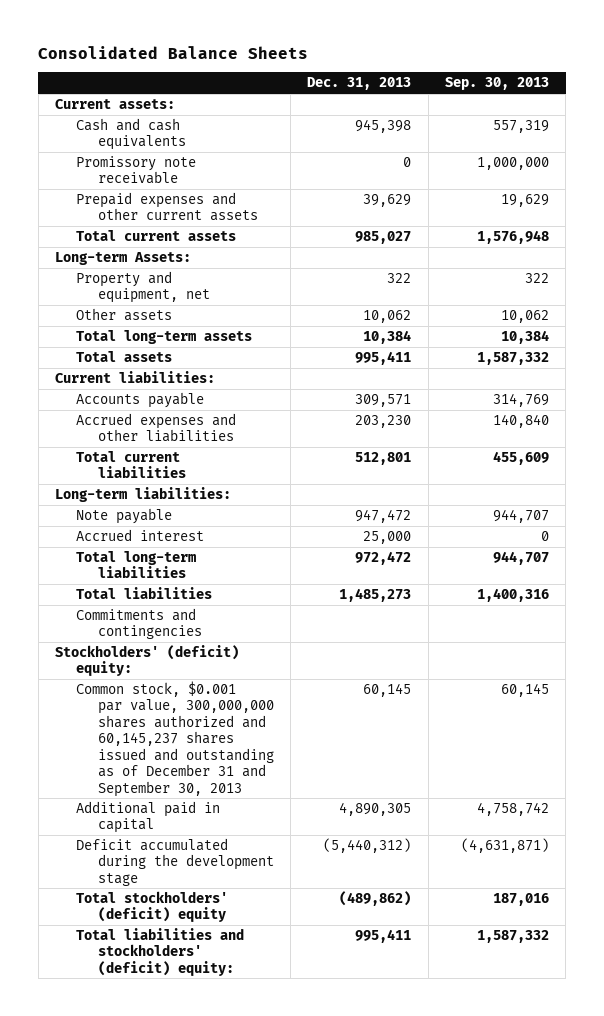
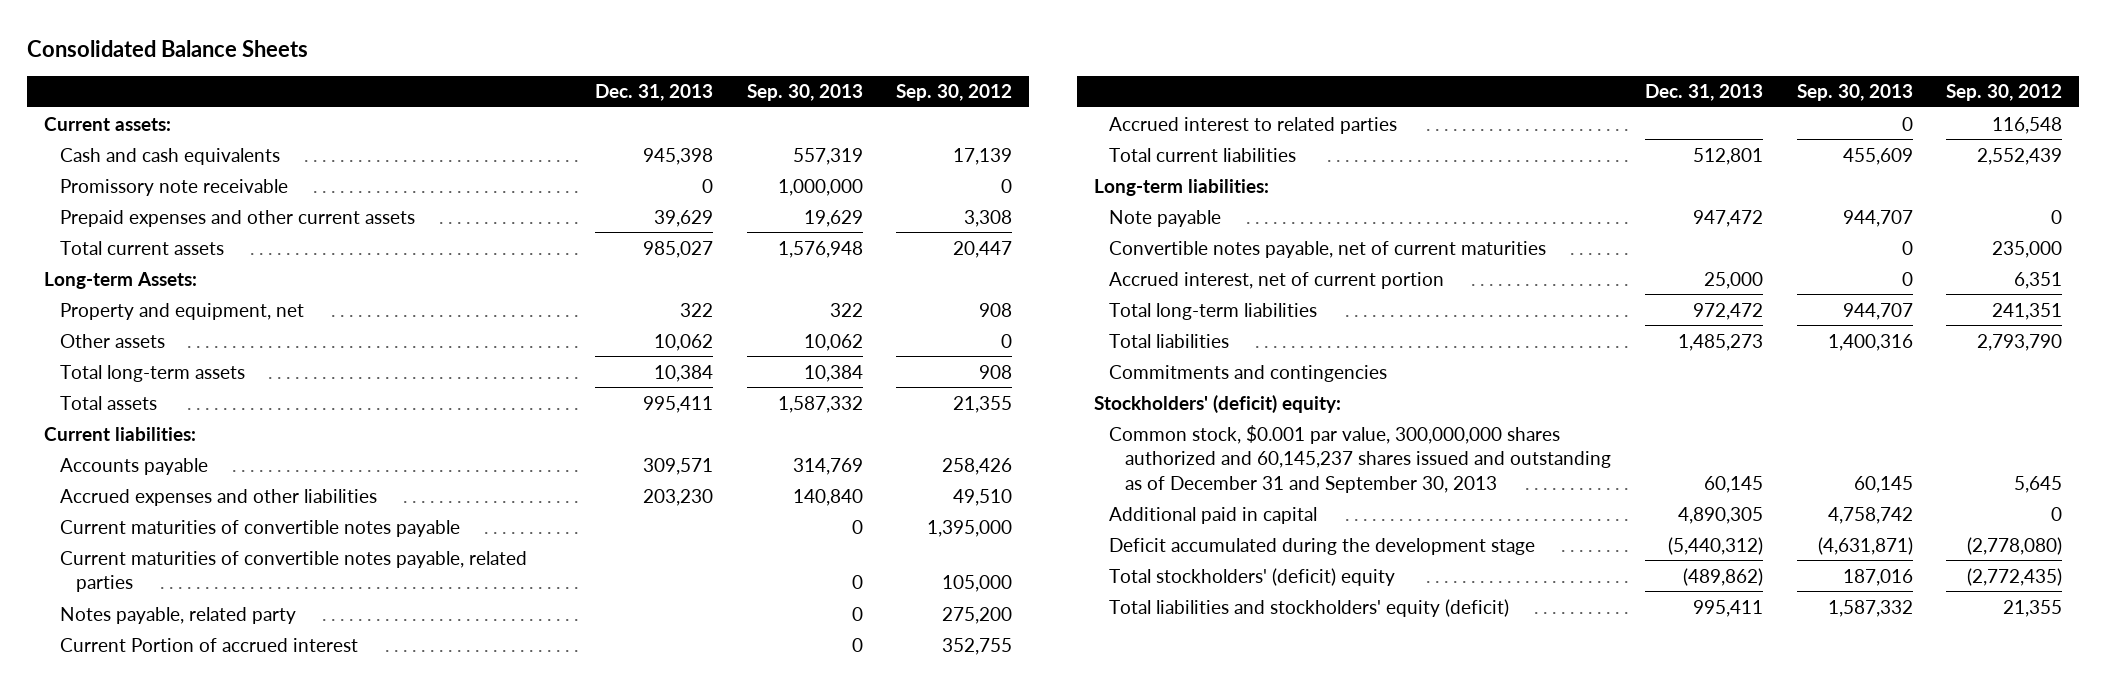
none -> [896,84,1013,102] Sep. 30, 2012
none -> [59,519,460,537] Current maturities of convertible notes payable
none -> [59,550,527,593] Current maturities of convertible notes payable, related parties
none -> [59,606,296,624] Notes payable, related party
none -> [59,637,358,652] Current Portion of accrued interest
none -> [1109,116,1398,134] Accrued interest to related parties
none -> [1109,240,1547,258] Convertible notes payable, net of current maturities
[76,529,205,542] Accrued interest -> [1109,271,1445,289] Accrued interest, net of current portion
[76,928,245,976] Total liabilities and stockholders' (deficit) equity: -> [1109,598,1510,617] Total liabilities and stockholders' equity (deficit)

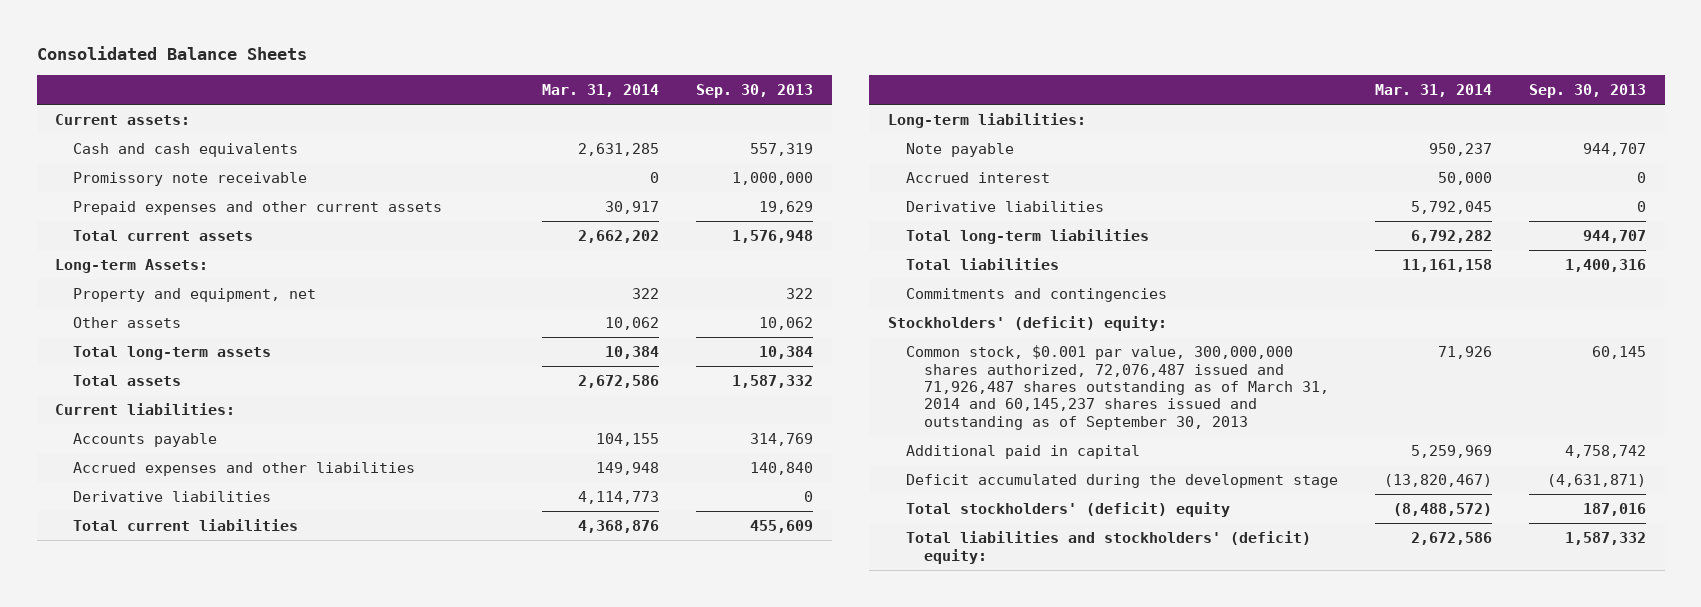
[595,84,714,102] Dec. 31, 2013 -> none
[896,84,1013,102] Sep. 30, 2012 -> none
none -> [542,84,660,98] Mar. 31, 2014
[59,519,460,537] Current maturities of convertible notes payable -> none
[59,550,527,593] Current maturities of convertible notes payable, related parties -> none
[59,606,296,624] Notes payable, related party -> none
[59,637,358,652] Current Portion of accrued interest -> none
[1109,116,1398,134] Accrued interest to related parties -> none
none -> [73,491,272,503] Derivative liabilities
[1109,240,1547,258] Convertible notes payable, net of current maturities -> none
[1109,271,1445,289] Accrued interest, net of current portion -> [905,172,1050,184] Accrued interest
none -> [905,201,1104,213] Derivative liabilities
[1109,424,1612,493] Common stock, $0.001 par value, 300,000,000 shares authorized and 60,145,237 shares issued and outstanding as of December 31 and September 30, 2013 -> [905,345,1329,430] Common stock, $0.001 par value, 300,000,000 shares authorized, 72,076,487 issued and 71,926,487 shares outstanding as of March 31, 2014 and 60,145,237 shares issued and outstanding as of September 30, 2013
[1109,598,1510,617] Total liabilities and stockholders' equity (deficit) -> [905,531,1311,564] Total liabilities and stockholders' (deficit) equity:

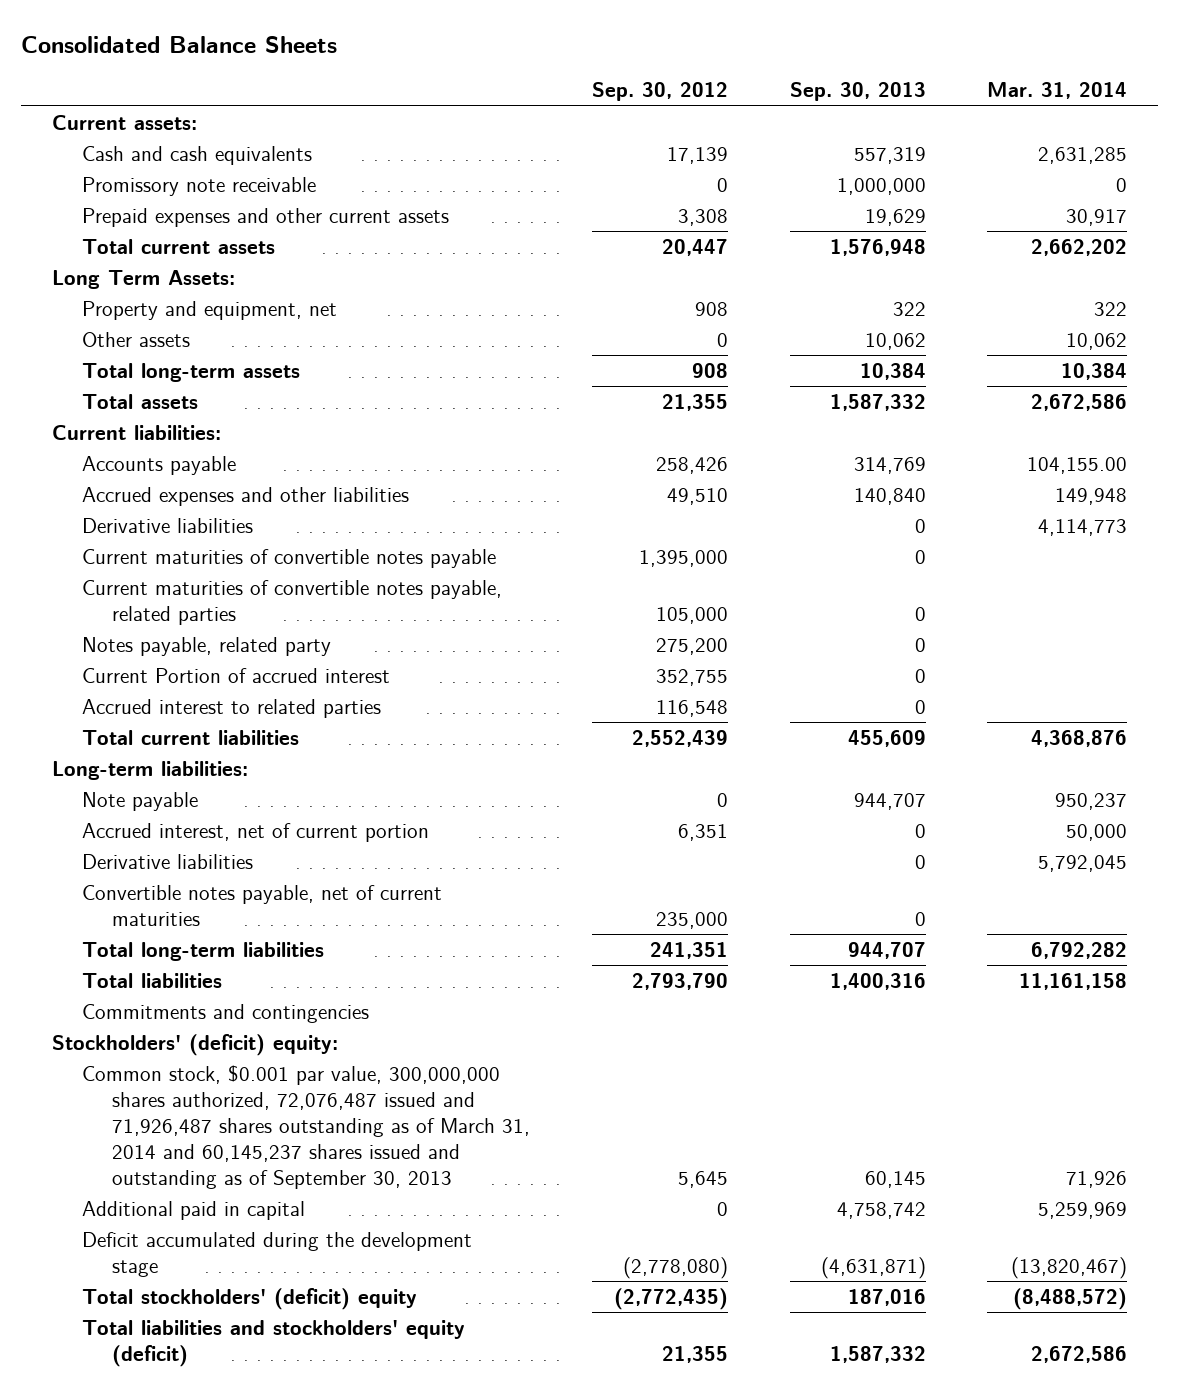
none -> [591,82,728,102] Sep. 30, 2012
[55,259,209,274] Long-term Assets: -> [51,270,235,290] Long Term Assets:
[596,433,660,447] 104,155 -> [1027,457,1128,475] 104,155.00
none -> [81,549,496,569] Current maturities of convertible notes payable
none -> [81,580,502,625] Current maturities of convertible notes payable, related parties
none -> [81,637,331,657] Notes payable, related party
none -> [81,668,390,684] Current Portion of accrued interest
none -> [81,699,381,719] Accrued interest to related parties
[905,172,1050,184] Accrued interest -> [81,823,429,843] Accrued interest, net of current portion
none -> [81,885,442,926] Convertible notes payable, net of current maturities
[905,531,1311,564] Total liabilities and stockholders' (deficit) equity: -> [81,1320,465,1367] Total liabilities and stockholders' equity (deficit)

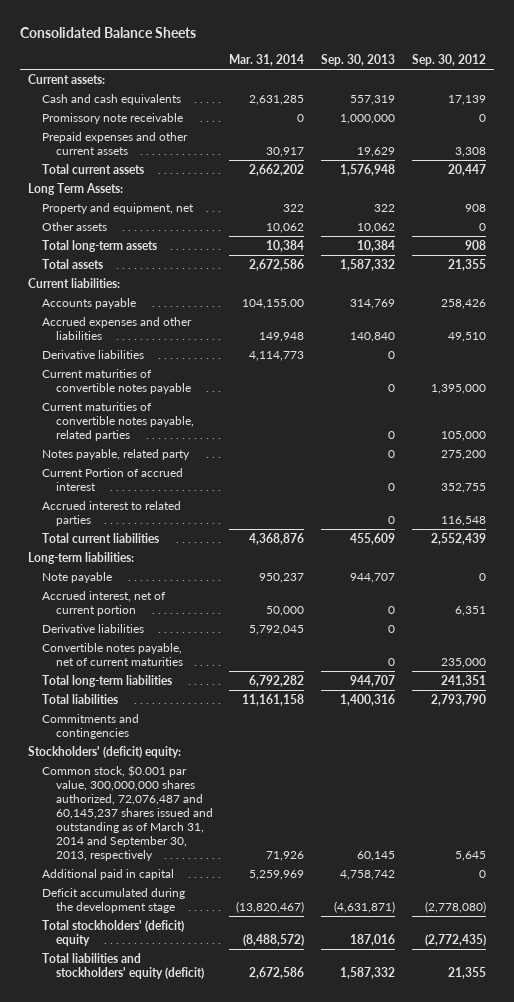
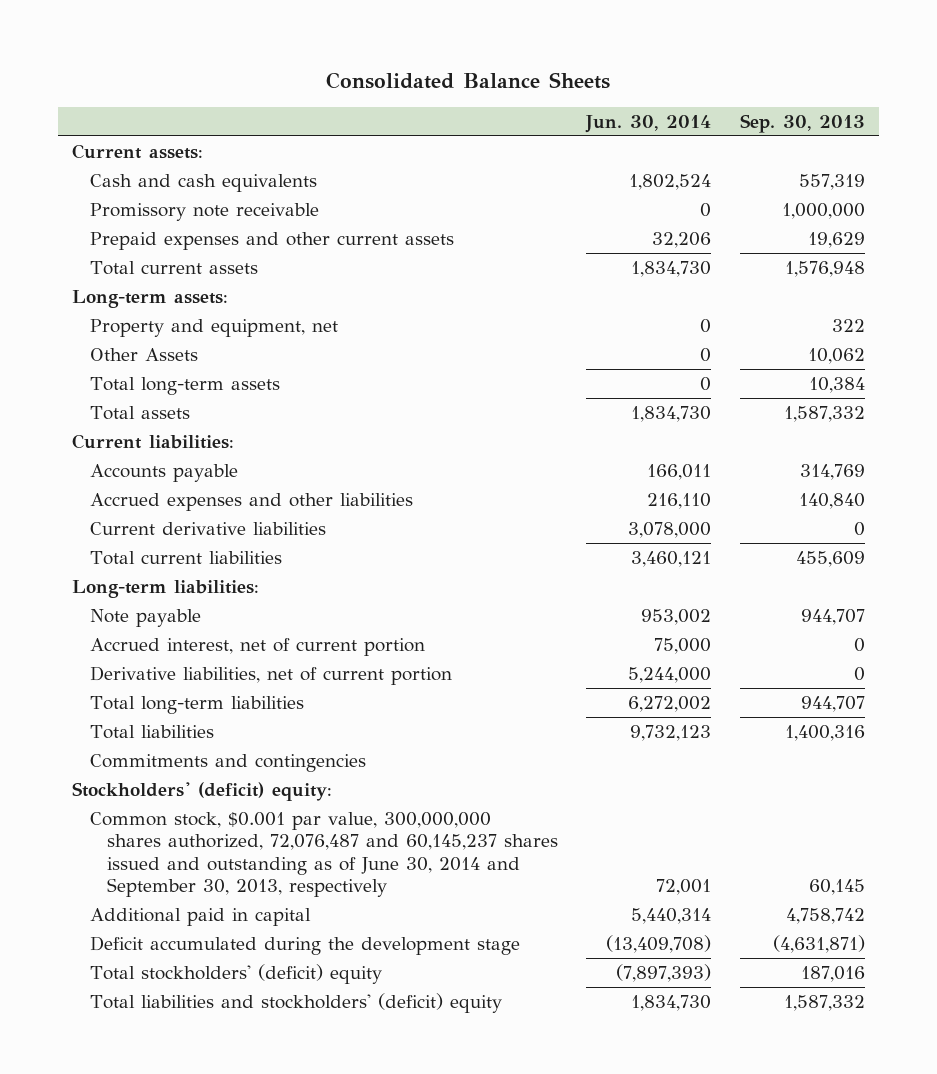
[229,54,305,67] Mar. 31, 2014 -> none
[411,54,486,67] Sep. 30, 2012 -> none
none -> [585,114,712,133] Jun. 30, 2014
[27,182,123,195] Long Term Assets: -> [72,290,229,309] Long-term assets:
[41,221,107,231] Other assets -> [89,348,198,362] Other Assets
[41,368,191,394] Current maturities of convertible notes payable -> none
[41,401,194,441] Current maturities of convertible notes payable, related parties -> none
[41,448,190,460] Notes payable, related party -> none
[41,467,183,491] Current Portion of accrued interest -> none
[41,500,181,526] Accrued interest to related parties -> none
[41,349,144,359] Derivative liabilities -> [89,522,326,536] Current derivative liabilities
[41,642,183,666] Convertible notes payable, net of current maturities -> none
[41,623,144,633] Derivative liabilities -> [89,666,452,686] Derivative liabilities, net of current portion
[41,764,213,862] Common stock, $0.001 par value, 300,000,000 shares authorized, 72,076,487 and 60,145,237 shares issued and outstanding as of March 31, 2014 and September 30, 2013, respectively -> [89,812,559,898] Common stock, $0.001 par value, 300,000,000 shares authorized, 72,076,487 and 60,145,237 shares issued and outstanding as of June 30, 2014 and September 30, 2013, respectively
[41,952,204,979] Total liabilities and stockholders' equity (deficit) -> [89,993,502,1014] Total liabilities and stockholders' (deficit) equity

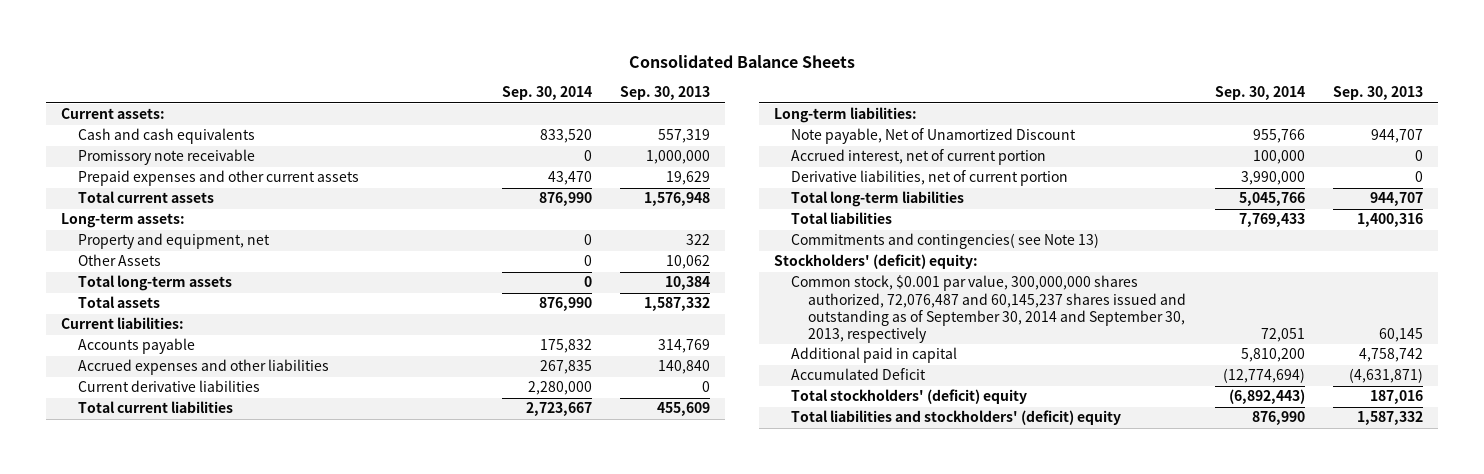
[585,114,712,133] Jun. 30, 2014 -> none
none -> [501,86,592,101] Sep. 30, 2014
[89,609,201,628] Note payable -> [790,128,1076,145] Note payable, Net of Unamortized Discount
[89,754,366,773] Commitments and contingencies -> [790,233,1099,250] Commitments and contingencies( see Note 13)
[89,812,559,898] Common stock, $0.001 par value, 300,000,000 shares authorized, 72,076,487 and 60,145,237 shares issued and outstanding as of June 30, 2014 and September 30, 2013, respectively -> [790,275,1187,343] Common stock, $0.001 par value, 300,000,000 shares authorized, 72,076,487 and 60,145,237 shares issued and outstanding as of September 30, 2014 and September 30, 2013, respectively
[89,936,520,956] Deficit accumulated during the development stage -> [790,368,926,381] Accumulated Deficit

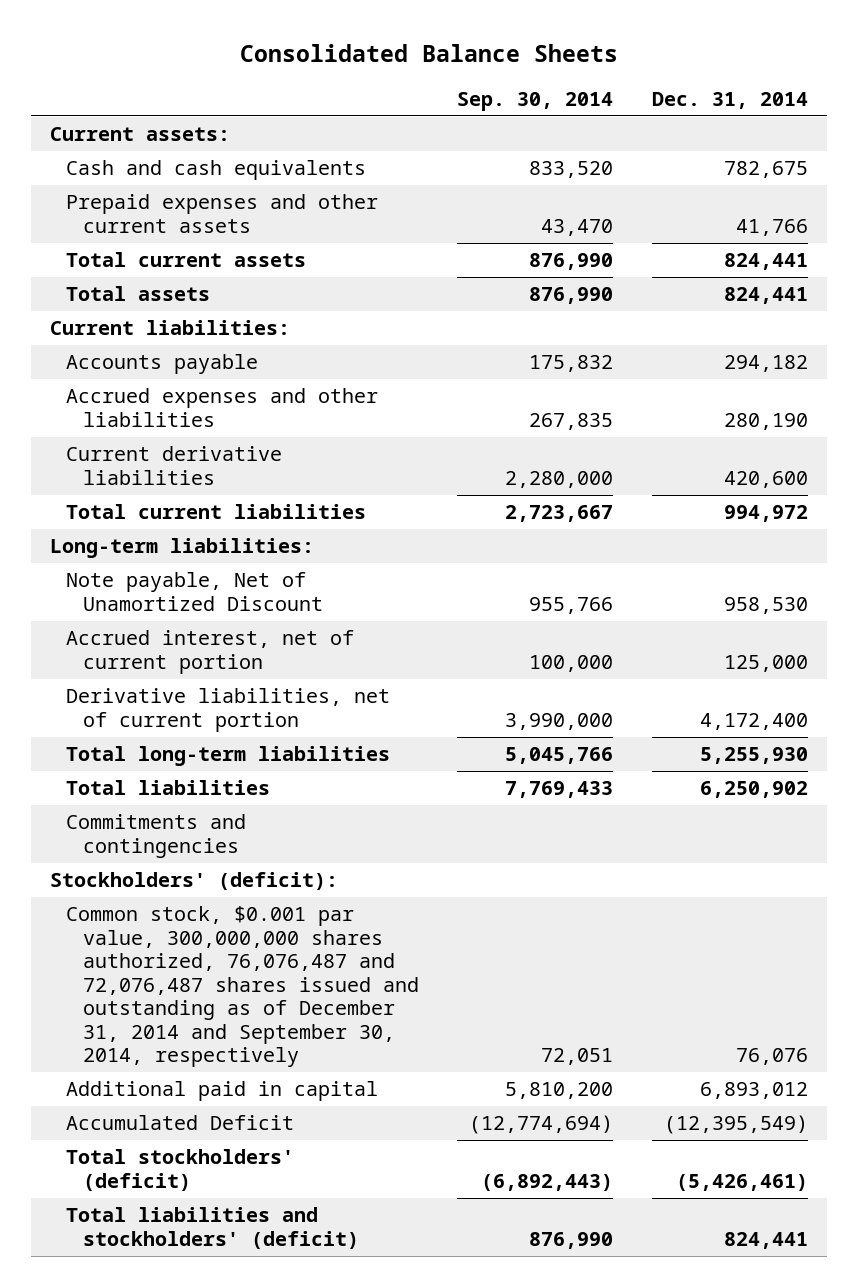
[620,86,711,101] Sep. 30, 2013 -> none
none -> [651,91,808,109] Dec. 31, 2014
[77,149,255,166] Promissory note receivable -> none
[60,213,185,229] Long-term assets: -> none
[77,233,270,250] Property and equipment, net -> none
[77,254,161,267] Other Assets -> none
[77,275,232,292] Total long-term assets -> none
[790,233,1099,250] Commitments and contingencies( see Note 13) -> [66,814,247,858] Commitments and contingencies
[773,254,978,270] Stockholders' (deficit) equity: -> [50,872,339,891] Stockholders' (deficit):
[790,275,1187,343] Common stock, $0.001 par value, 300,000,000 shares authorized, 72,076,487 and 60,145,237 shares issued and outstanding as of September 30, 2014 and September 30, 2013, respectively -> [66,906,419,1068] Common stock, $0.001 par value, 300,000,000 shares authorized, 76,076,487 and 72,076,487 shares issued and outstanding as of December 31, 2014 and September 30, 2014, respectively
[790,389,1027,405] Total stockholders' (deficit) equity -> [66,1149,295,1191] Total stockholders' (deficit)
[790,410,1121,426] Total liabilities and stockholders' (deficit) equity -> [66,1207,359,1249] Total liabilities and stockholders' (deficit)

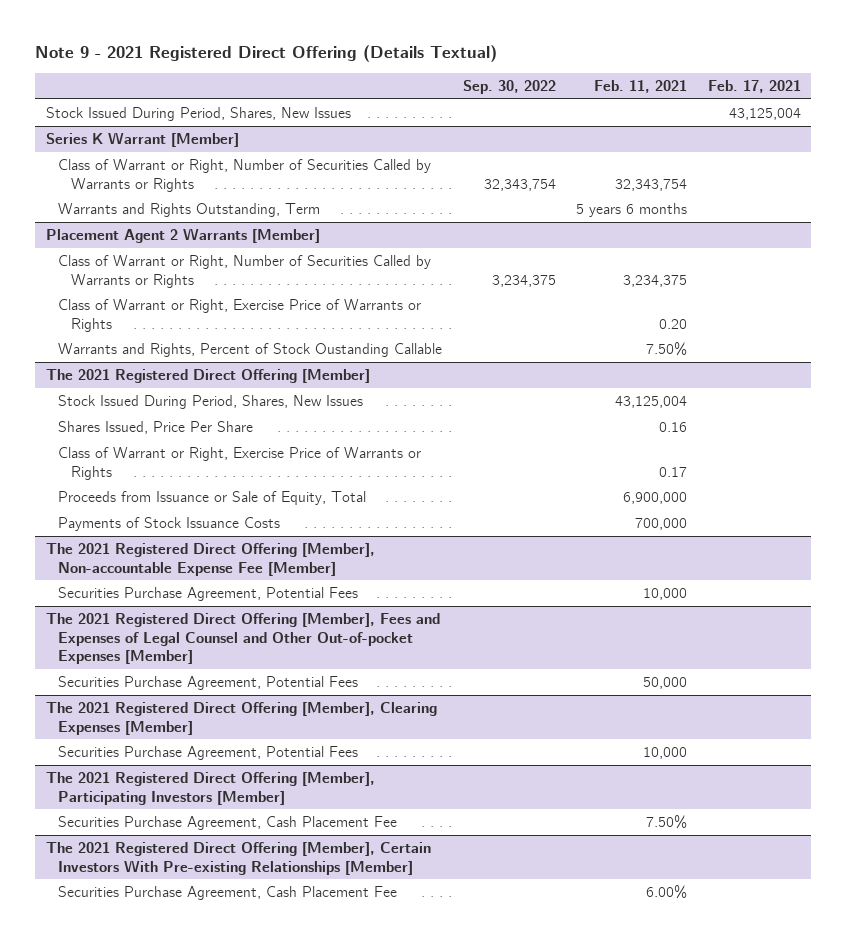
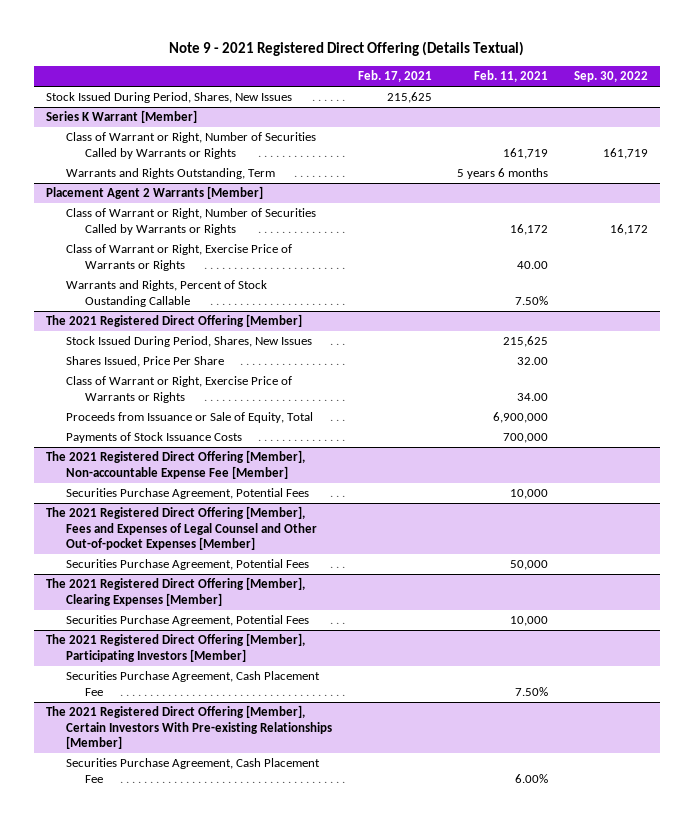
[728,107,801,120] 43,125,004 -> [386,92,432,104] 215,625
[483,178,556,191] 32,343,754 -> [602,147,648,159] 161,719
[615,178,688,191] 32,343,754 -> [503,147,549,159] 161,719
[491,274,556,287] 3,234,375 -> [609,223,648,235] 16,172
[623,274,688,287] 3,234,375 -> [510,223,549,235] 16,172
[659,318,688,329] 0.20 -> [517,260,549,269] 40.00
[615,395,688,408] 43,125,004 -> [503,336,549,348] 215,625
[659,421,688,432] 0.16 -> [517,357,549,366] 32.00
[659,466,688,477] 0.17 -> [517,392,549,401] 34.00

